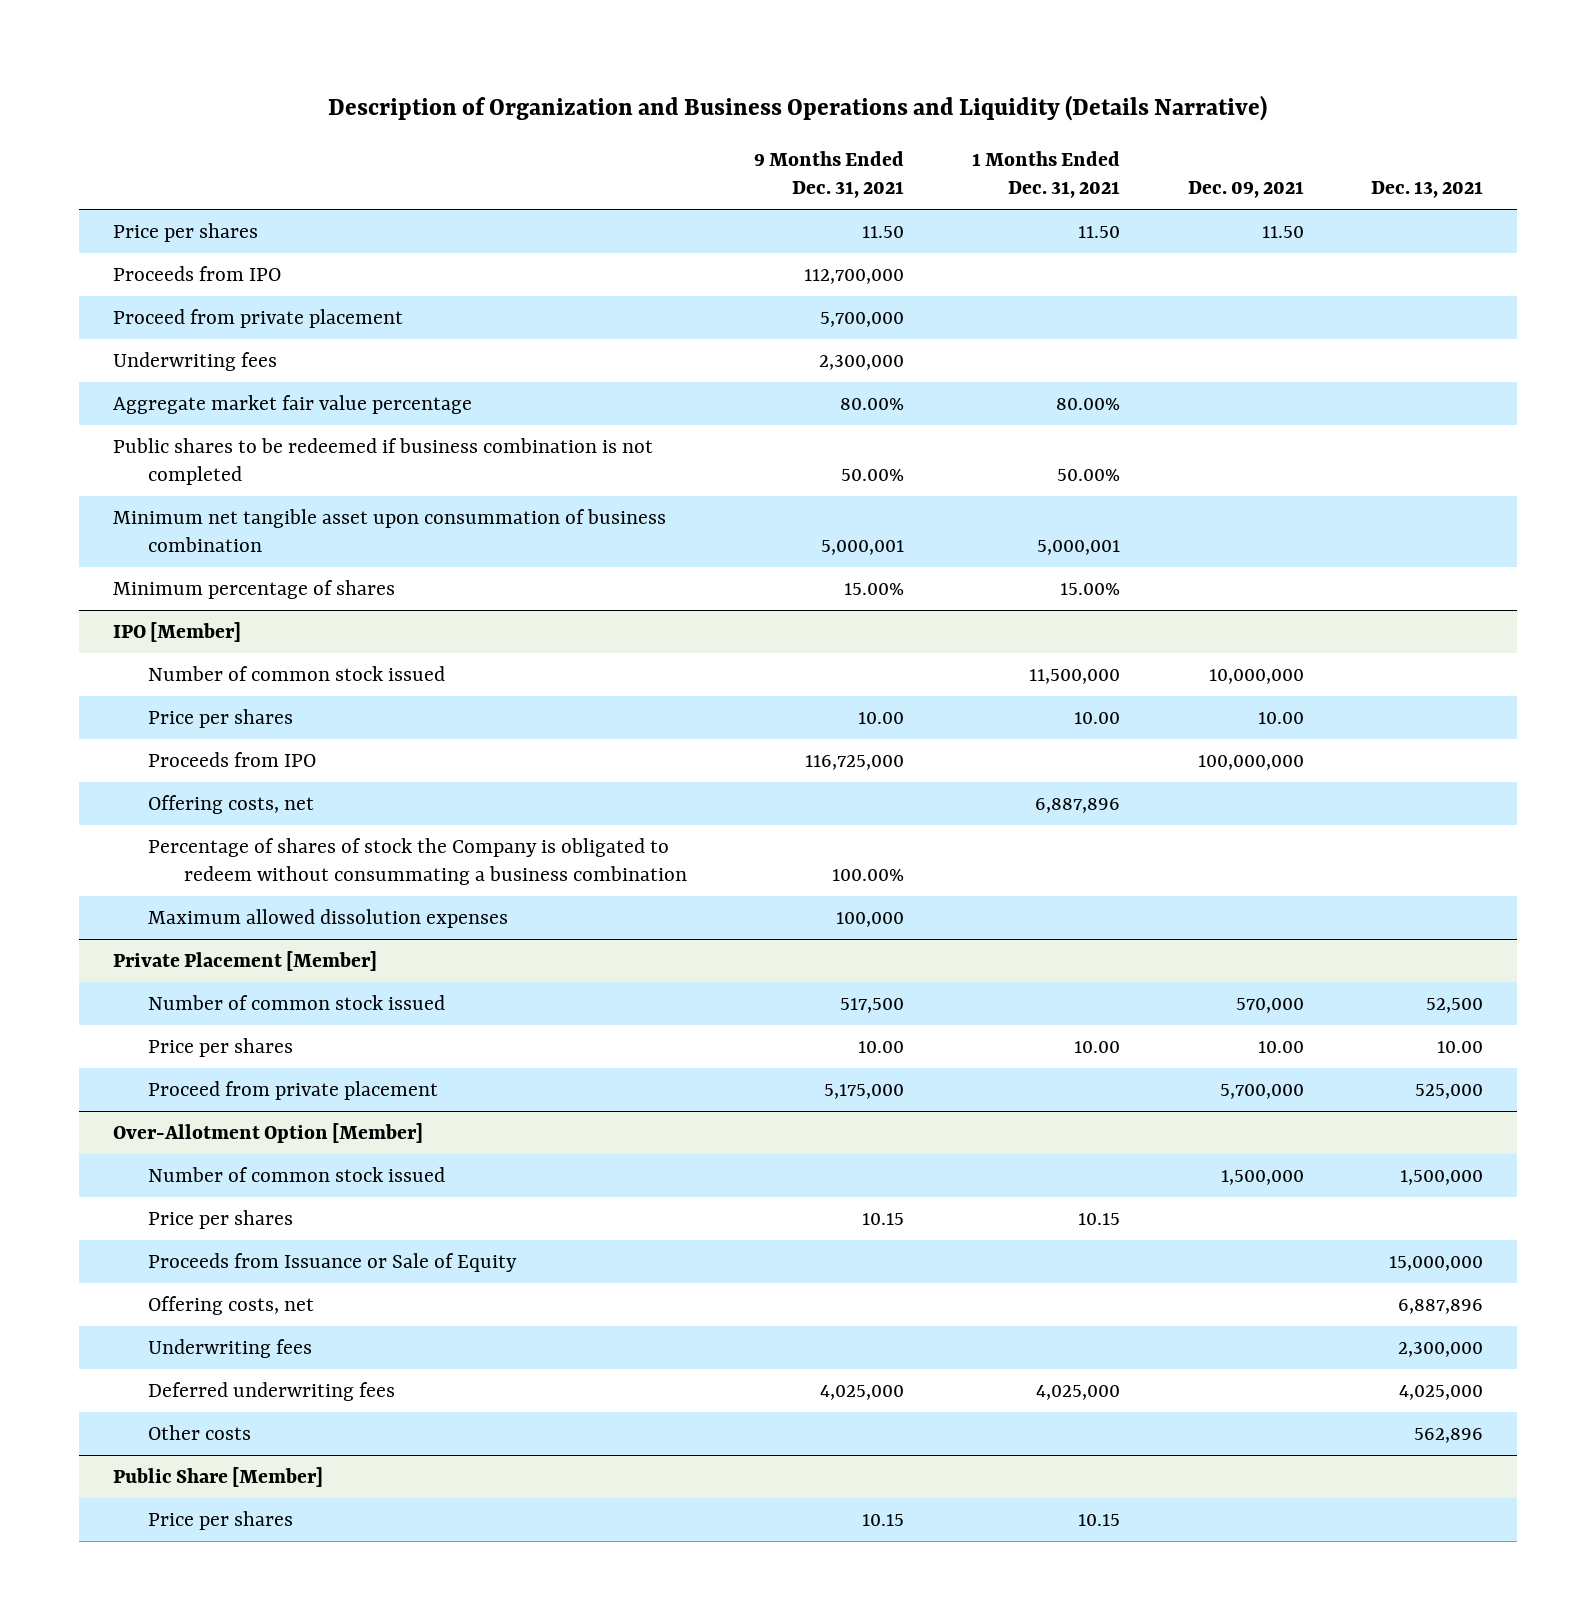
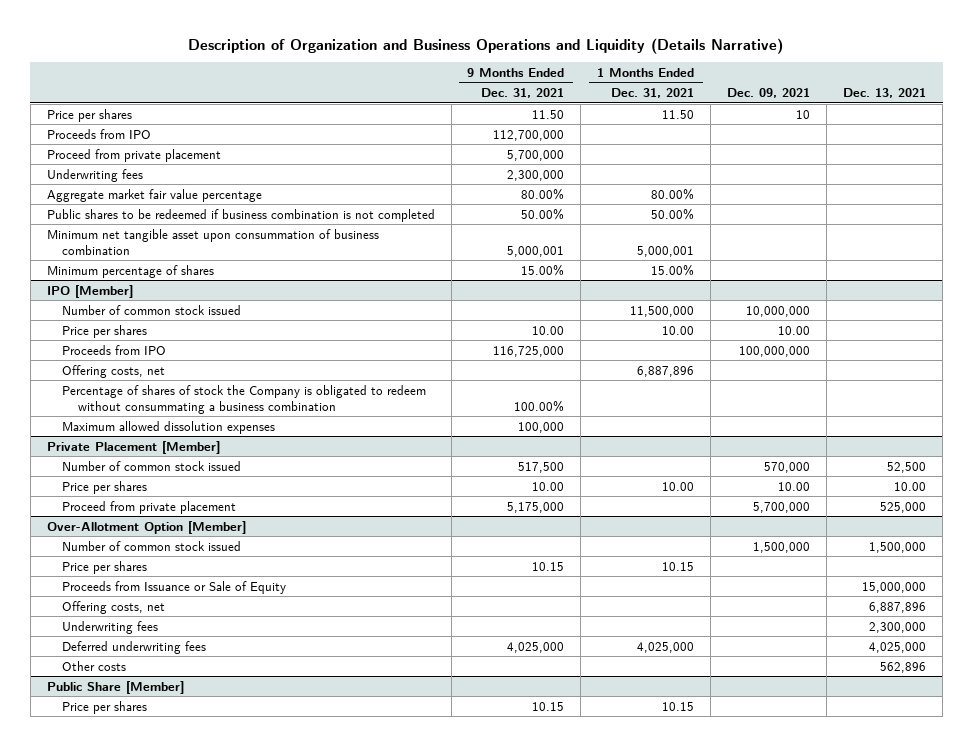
[1261,226,1304,239] 11.50 -> [796,109,811,119] 10

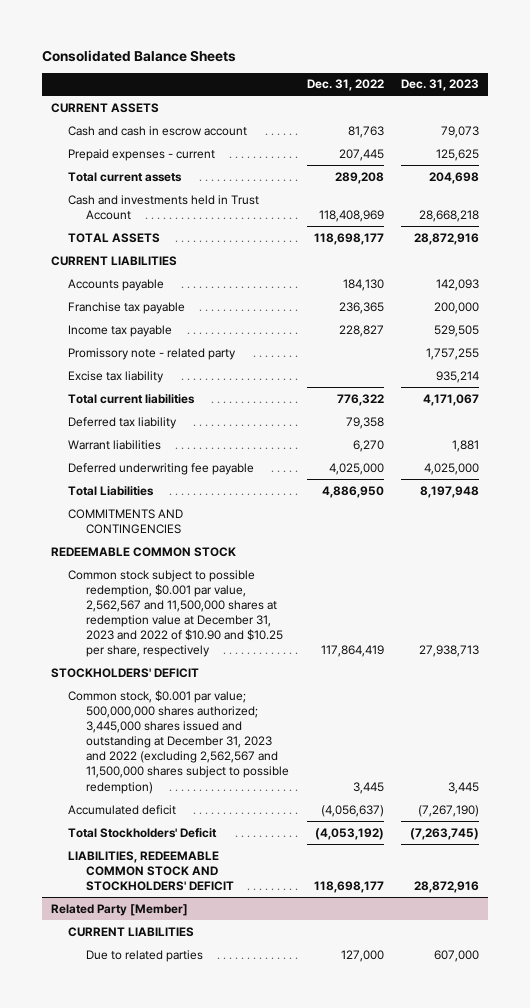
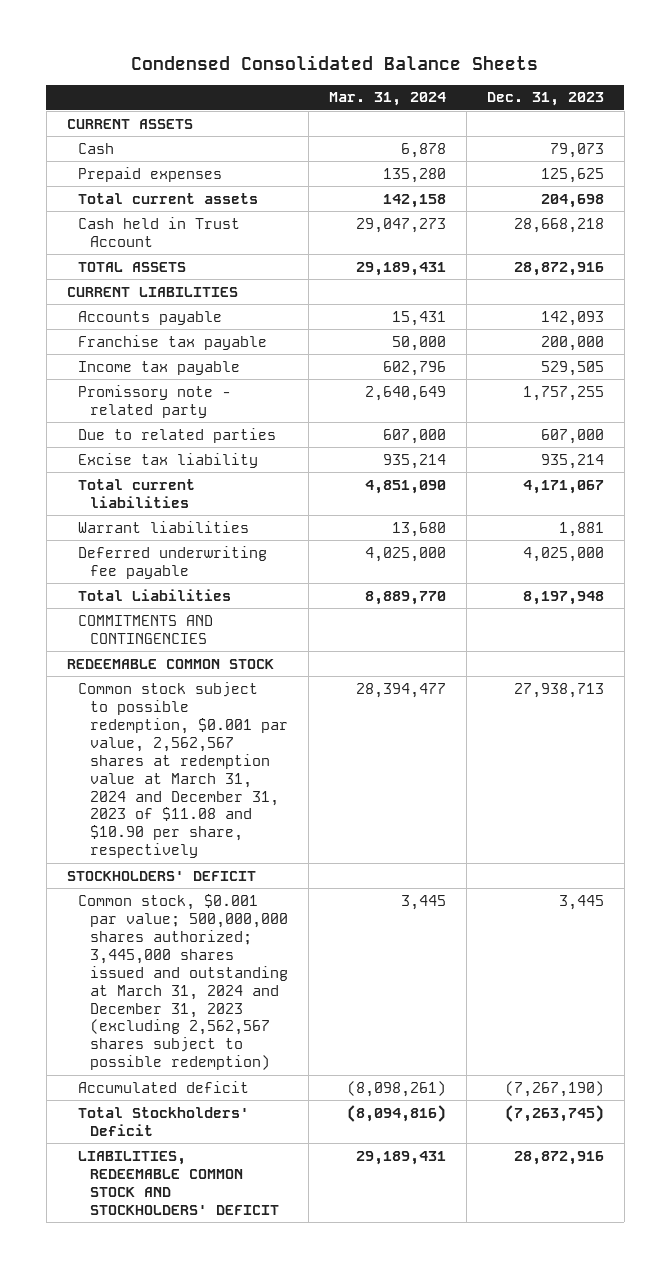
[41,49,236,62] Consolidated Balance Sheets -> [131,54,539,70] Condensed Consolidated Balance Sheets
[306,79,384,92] Dec. 31, 2022 -> none
none -> [328,92,446,107] Mar. 31, 2024
[68,125,248,136] Cash and cash in escrow account -> [78,142,115,154] Cash
[68,148,216,161] Prepaid expenses - current -> [78,166,223,182] Prepaid expenses
[68,194,260,220] Cash and investments held in Trust Account -> [78,216,241,247] Cash held in Trust Account
none -> [78,427,277,443] Due to related parties
[68,416,178,429] Deferred tax liability -> none
[68,569,283,658] Common stock subject to possible redemption, $0.001 par value, 2,562,567 and 11,500,000 shares at redemption value at December 31, 2023 and 2022 of $10.90 and $10.25 per share, respectively -> [78,681,288,859] Common stock subject to possible redemption, $0.001 par value, 2,562,567 shares at redemption value at March 31, 2024 and December 31, 2023 of $11.08 and $10.90 per share, respectively
[68,689,289,794] Common stock, $0.001 par value; 500,000,000 shares authorized; 3,445,000 shares issued and outstanding at December 31, 2023 and 2022 (excluding 2,562,567 and 11,500,000 shares subject to possible redemption) -> [78,893,288,1071] Common stock, $0.001 par value; 500,000,000 shares authorized; 3,445,000 shares issued and outstanding at March 31, 2024 and December 31, 2023 (excluding 2,562,567 shares subject to possible redemption)
[50,903,188,916] Related Party [Member] -> none
[68,926,195,937] CURRENT LIABILITIES -> none
[85,949,203,962] Due to related parties -> none

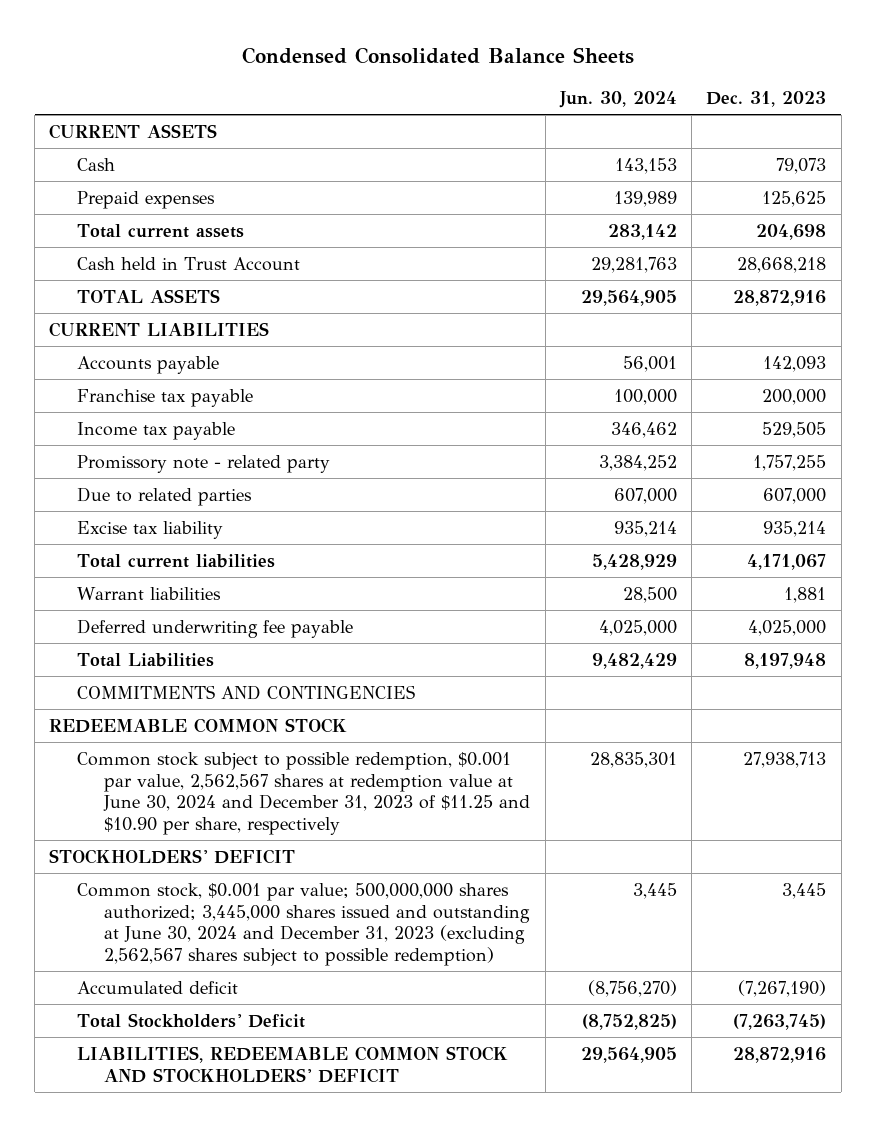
[328,92,446,107] Mar. 31, 2024 -> none
none -> [558,91,677,109] Jun. 30, 2024
[78,681,288,859] Common stock subject to possible redemption, $0.001 par value, 2,562,567 shares at redemption value at March 31, 2024 and December 31, 2023 of $11.08 and $10.90 per share, respectively -> [76,751,531,835] Common stock subject to possible redemption, $0.001 par value, 2,562,567 shares at redemption value at June 30, 2024 and December 31, 2023 of $11.25 and $10.90 per share, respectively
[78,893,288,1071] Common stock, $0.001 par value; 500,000,000 shares authorized; 3,445,000 shares issued and outstanding at March 31, 2024 and December 31, 2023 (excluding 2,562,567 shares subject to possible redemption) -> [76,882,531,966] Common stock, $0.001 par value; 500,000,000 shares authorized; 3,445,000 shares issued and outstanding at June 30, 2024 and December 31, 2023 (excluding 2,562,567 shares subject to possible redemption)

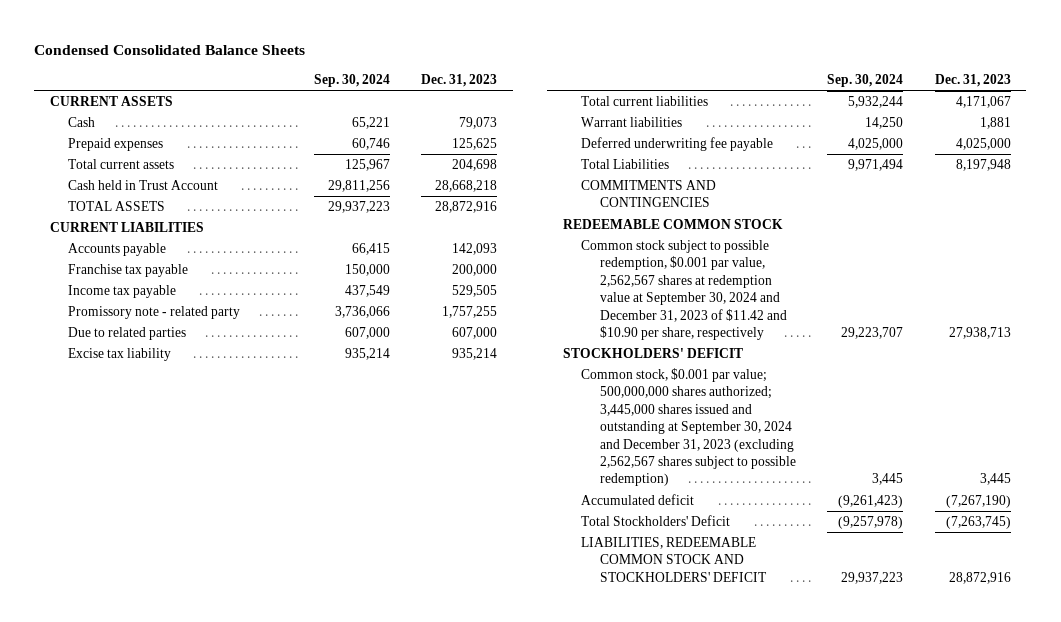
[558,91,677,109] Jun. 30, 2024 -> none
none -> [314,74,391,88] Sep. 30, 2024
[76,751,531,835] Common stock subject to possible redemption, $0.001 par value, 2,562,567 shares at redemption value at June 30, 2024 and December 31, 2023 of $11.25 and $10.90 per share, respectively -> [581,240,787,341] Common stock subject to possible redemption, $0.001 par value, 2,562,567 shares at redemption value at September 30, 2024 and December 31, 2023 of $11.42 and $10.90 per share, respectively
[76,882,531,966] Common stock, $0.001 par value; 500,000,000 shares authorized; 3,445,000 shares issued and outstanding at June 30, 2024 and December 31, 2023 (excluding 2,562,567 shares subject to possible redemption) -> [581,368,796,487] Common stock, $0.001 par value; 500,000,000 shares authorized; 3,445,000 shares issued and outstanding at September 30, 2024 and December 31, 2023 (excluding 2,562,567 shares subject to possible redemption)

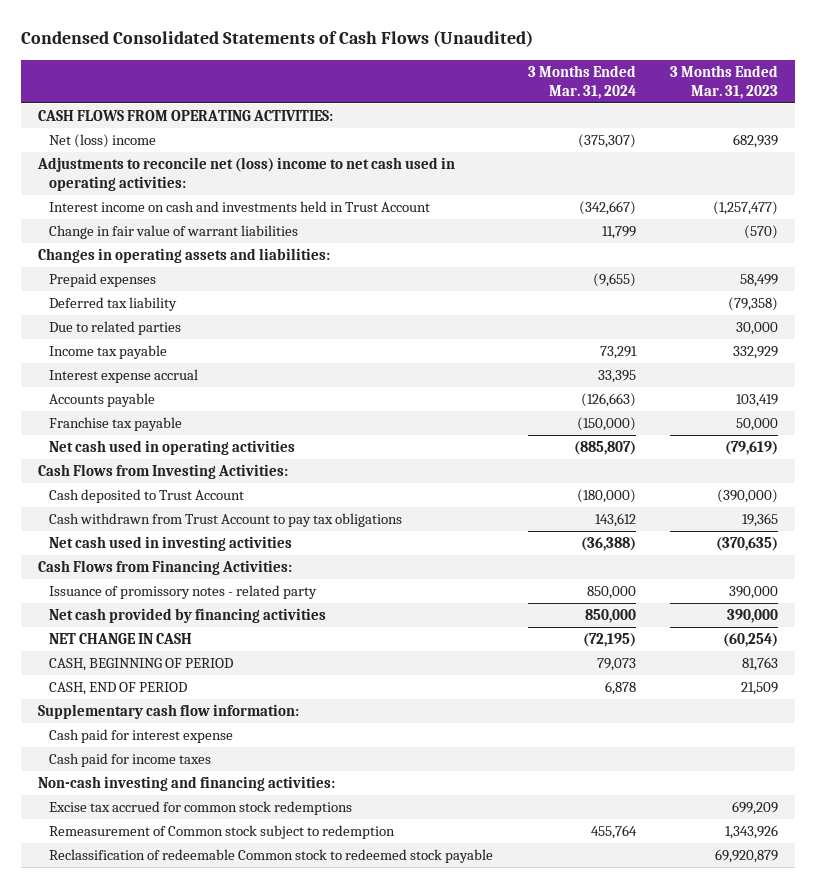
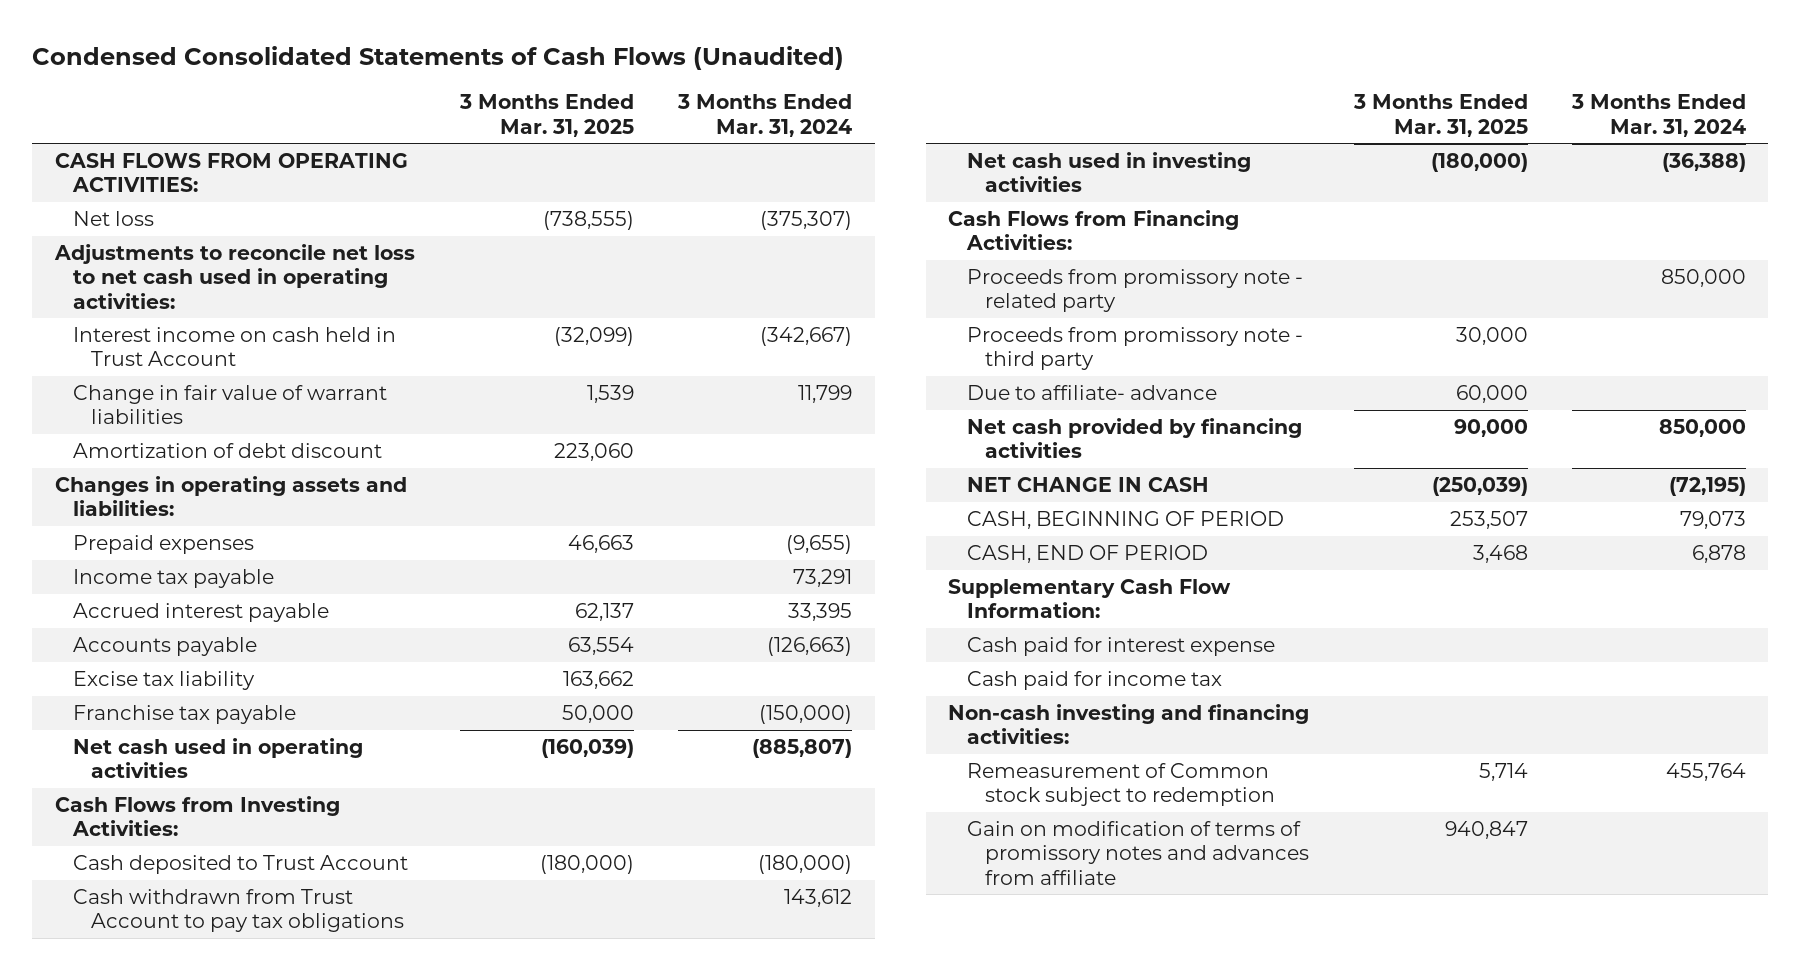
[670,64,779,99] 3 Months Ended Mar. 31, 2023 -> none
none -> [458,94,634,137] 3 Months Ended Mar. 31, 2025
[49,134,157,149] Net (loss) income -> [72,211,154,227] Net loss
[37,157,456,192] Adjustments to reconcile net (loss) income to net cash used in operating activities: -> [53,244,415,309] Adjustments to reconcile net loss to net cash used in operating activities:
[49,201,431,213] Interest income on cash and investments held in Trust Account -> [72,327,396,367] Interest income on cash held in Trust Account
none -> [72,443,382,459] Amortization of debt discount
[49,297,178,312] Deferred tax liability -> none
[49,321,182,336] Due to related parties -> none
[49,369,199,384] Interest expense accrual -> [72,603,329,623] Accrued interest payable
none -> [72,671,255,691] Excise tax liability
[49,585,318,600] Issuance of promissory notes - related party -> none
none -> [966,269,1303,313] Proceeds from promissory note - related party
none -> [966,327,1303,371] Proceeds from promissory note - third party
none -> [966,385,1217,401] Due to affiliate- advance
[38,704,300,720] Supplementary cash flow information: -> [948,579,1232,619] Supplementary Cash Flow Information:
[49,753,212,768] Cash paid for income taxes -> [966,671,1222,691] Cash paid for income tax
[49,801,353,816] Excise tax accrued for common stock redemptions -> none
[49,849,494,864] Reclassification of redeemable Common stock to redeemed stock payable -> none
none -> [966,821,1309,885] Gain on modification of terms of promissory notes and advances from affiliate

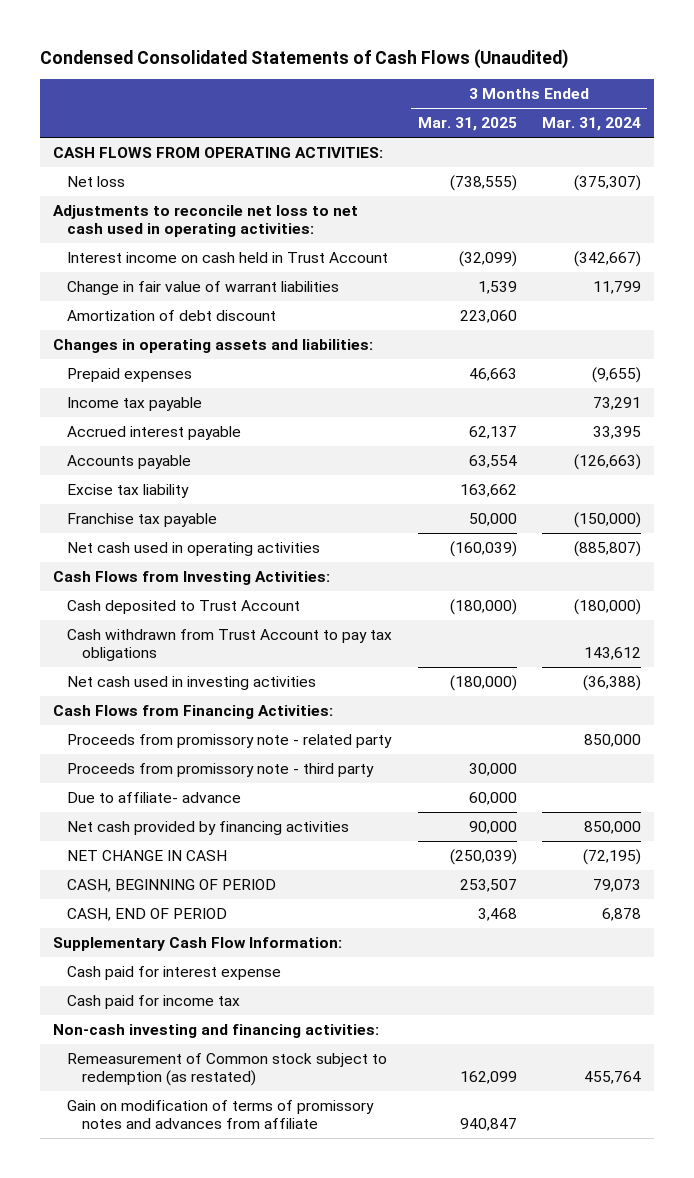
[966,763,1275,807] Remeasurement of Common stock subject to redemption -> [67,1052,388,1086] Remeasurement of Common stock subject to redemption (as restated)
[1478,763,1528,782] 5,714 -> [459,1070,517,1084] 162,099

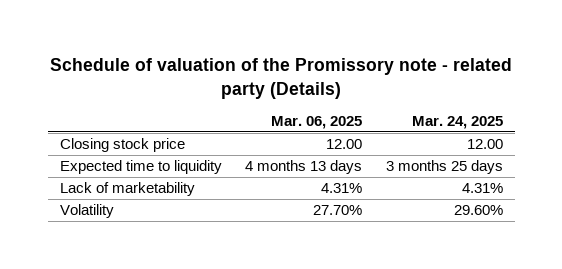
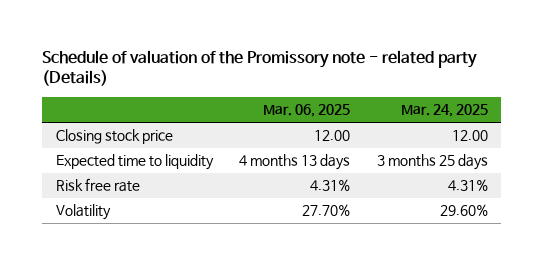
[59,182,195,197] Lack of marketability -> [55,178,140,193] Risk free rate

